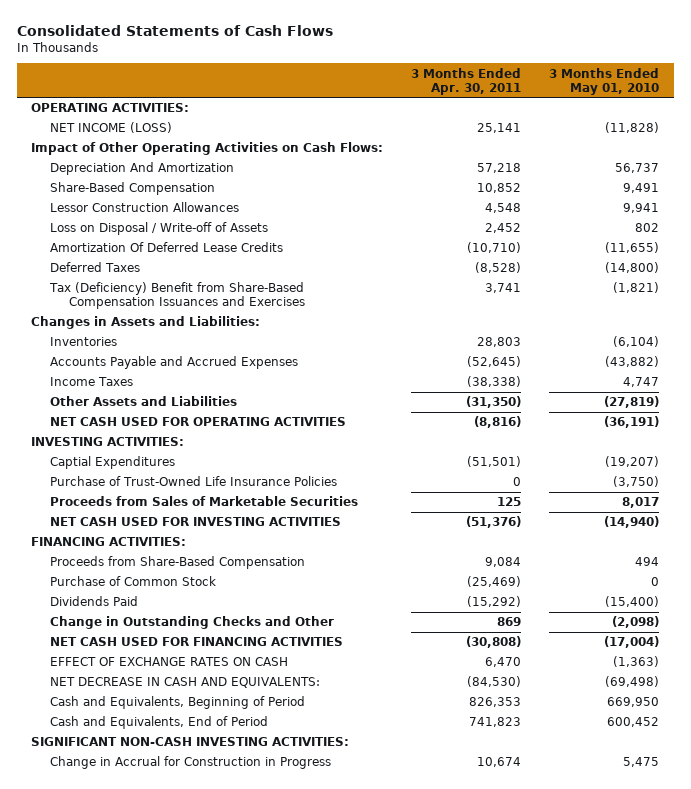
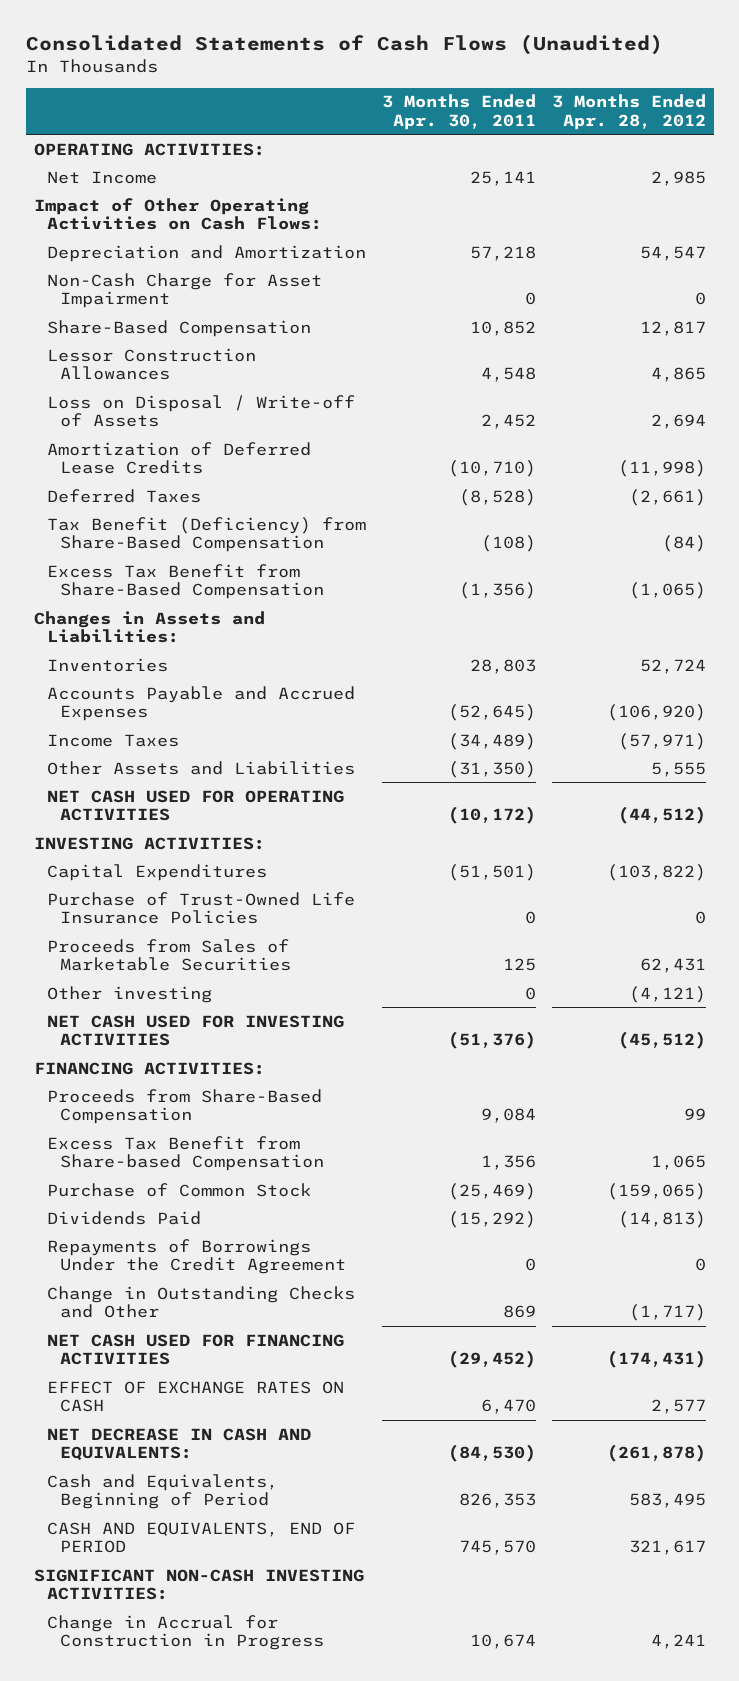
[17,24,334,36] Consolidated Statements of Cash Flows -> [25,34,663,56] Consolidated Statements of Cash Flows (Unaudited)
[549,67,660,95] 3 Months Ended May 01, 2010 -> none
none -> [551,94,706,130] 3 Months Ended Apr. 28, 2012
[50,122,173,134] NET INCOME (LOSS) -> [46,170,157,184] Net Income
[50,162,235,176] Depreciation And Amortization -> [46,244,366,262] Depreciation and Amortization
none -> [46,272,322,309] Non-Cash Charge for Asset Impairment
[50,242,284,253] Amortization Of Deferred Lease Credits -> [46,441,311,475] Amortization of Deferred Lease Credits
[49,282,305,310] Tax (Deficiency) Benefit from Share-Based Compensation Issuances and Exercises -> [46,516,366,553] Tax Benefit (Deficiency) from Share-Based Compensation
[485,283,522,294] 3,741 -> [480,535,536,553] (108)
none -> [46,563,324,600] Excess Tax Benefit from Share-Based Compensation
[467,376,522,388] (38,338) -> [447,732,536,750] (34,489)
[474,416,522,429] (8,816) -> [447,806,536,825] (10,172)
[50,456,176,470] Captial Expenditures -> [46,863,267,881] Capital Expenditures
none -> [46,985,212,1003] Other investing
none -> [46,1135,324,1172] Excess Tax Benefit from Share-based Compensation
none -> [46,1238,346,1275] Repayments of Borrowings Under the Credit Agreement
[466,636,522,649] (30,808) -> [447,1350,536,1369] (29,452)
[50,716,269,730] Cash and Equivalents, End of Period -> [46,1521,355,1554] CASH AND EQUIVALENTS, END OF PERIOD
[469,717,522,728] 741,823 -> [458,1540,536,1556] 745,570

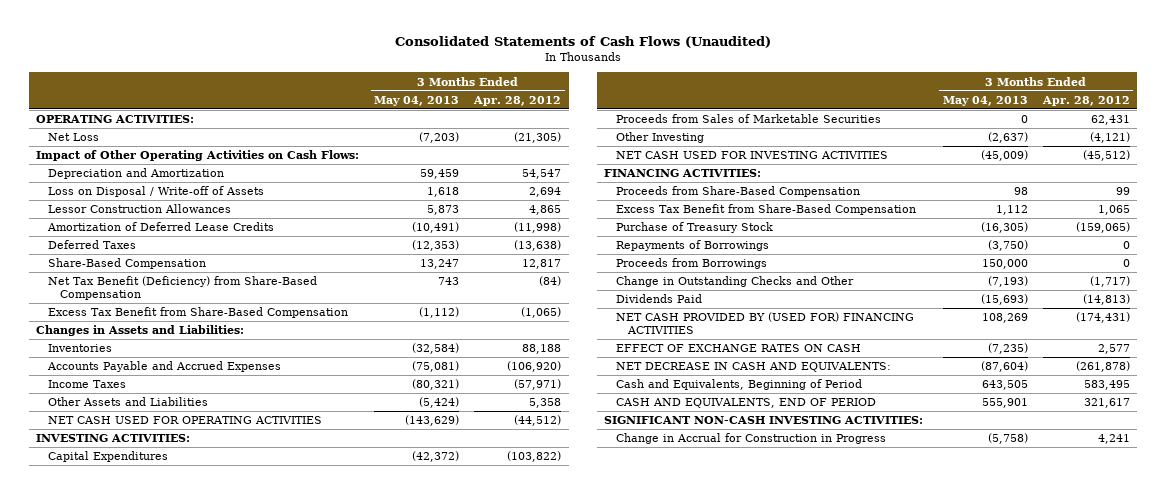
[381,94,536,130] 3 Months Ended Apr. 30, 2011 -> none
none -> [374,95,460,106] May 04, 2013
[46,170,157,184] Net Income -> [48,133,100,142] Net Loss
[650,170,706,186] 2,985 -> [514,132,562,144] (21,305)
[46,272,322,309] Non-Cash Charge for Asset Impairment -> none
[46,347,256,381] Lessor Construction Allowances -> [48,204,232,214] Lessor Construction Allowances
[628,488,706,506] (2,661) -> [514,240,562,252] (13,638)
[46,319,311,337] Share-Based Compensation -> [48,258,207,270] Share-Based Compensation
[46,516,366,553] Tax Benefit (Deficiency) from Share-Based Compensation -> [48,276,318,301] Net Tax Benefit (Deficiency) from Share-Based Compensation
[639,658,706,674] 52,724 -> [522,344,562,355] 88,188
[650,761,706,777] 5,555 -> [529,398,562,409] 5,358
[46,891,355,925] Purchase of Trust-Owned Life Insurance Policies -> none
[46,985,212,1003] Other investing -> [616,132,705,144] Other Investing
[46,1135,324,1172] Excess Tax Benefit from Share-based Compensation -> [616,204,917,216] Excess Tax Benefit from Share-Based Compensation
[46,1182,311,1197] Purchase of Common Stock -> [616,222,774,234] Purchase of Treasury Stock
[46,1238,346,1275] Repayments of Borrowings Under the Credit Agreement -> [616,240,770,252] Repayments of Borrowings
none -> [616,258,768,270] Proceeds from Borrowings
[46,1210,201,1225] Dividends Paid -> [616,294,703,304] Dividends Paid
[46,1333,344,1366] NET CASH USED FOR FINANCING ACTIVITIES -> [616,312,915,335] NET CASH PROVIDED BY (USED FOR) FINANCING ACTIVITIES

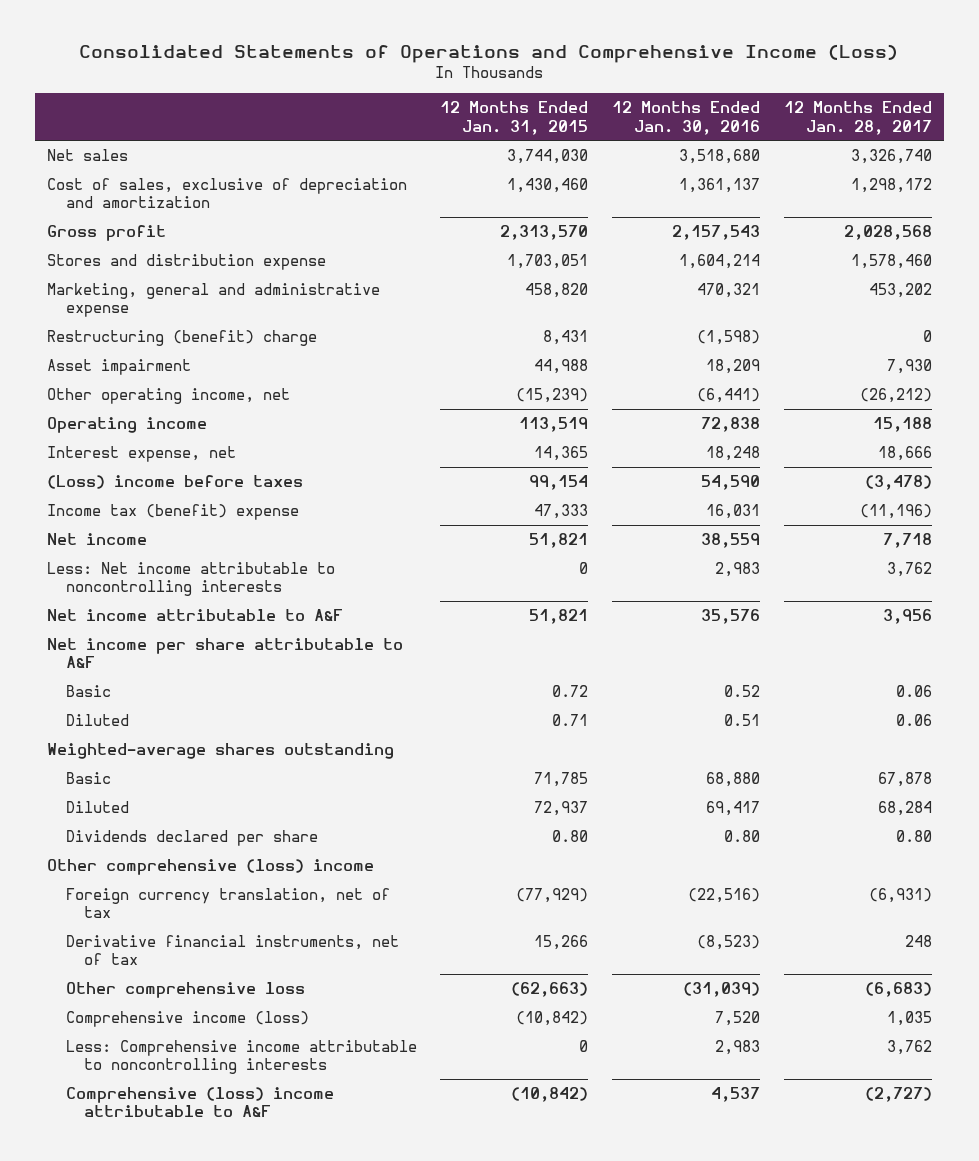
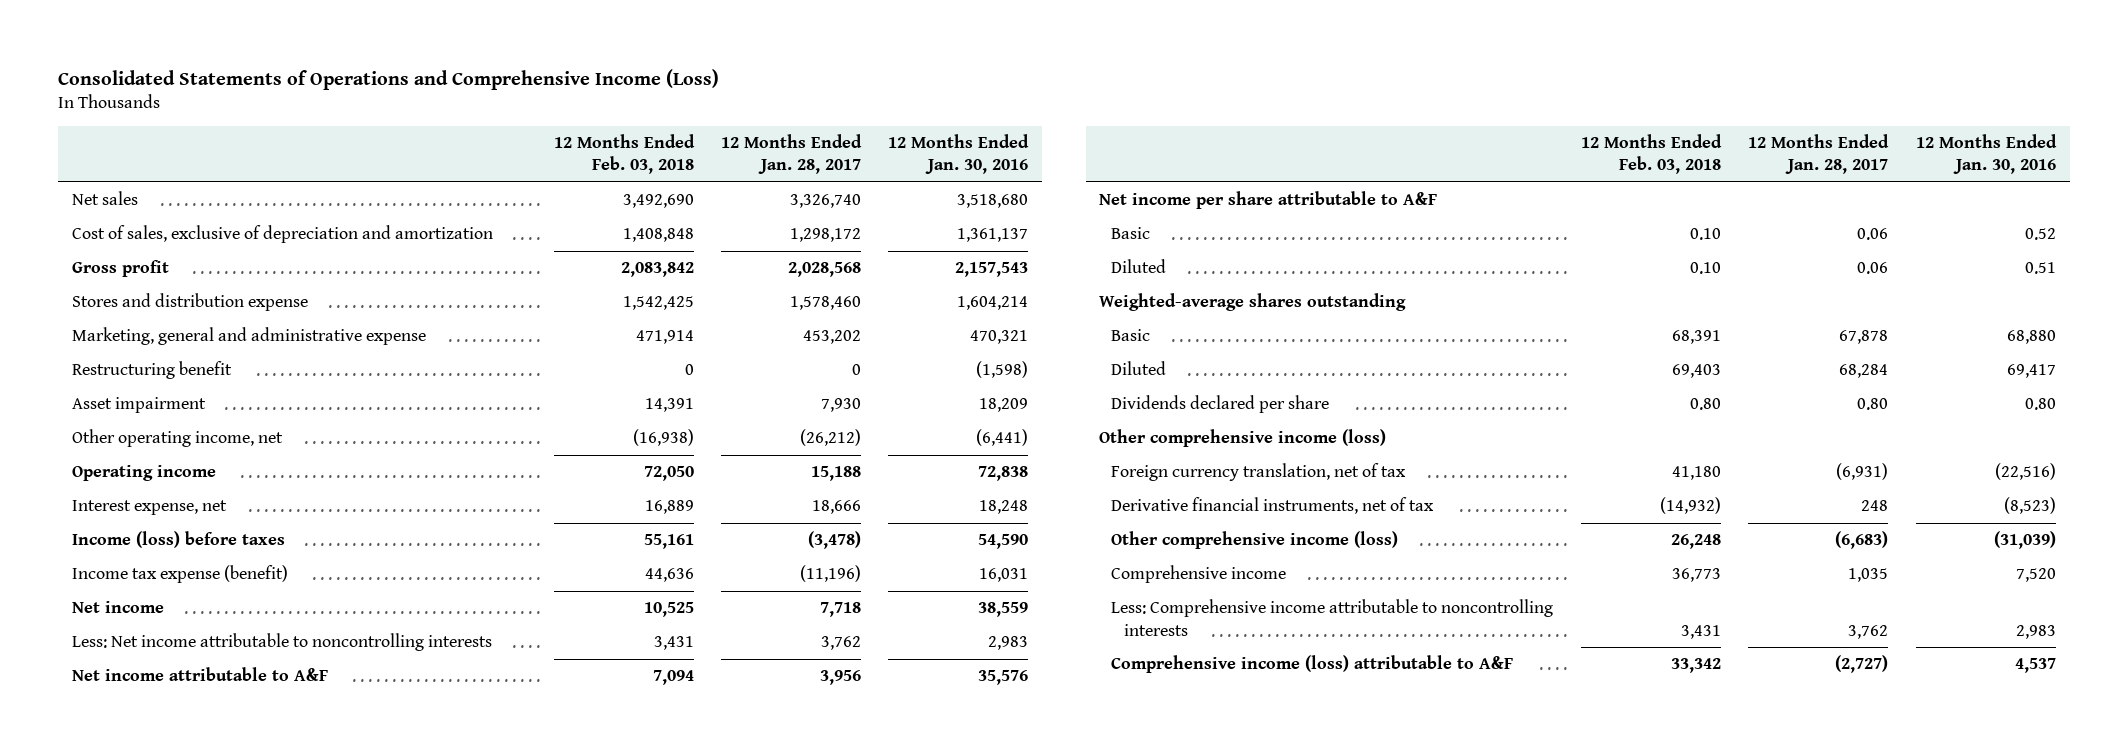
[440,101,589,135] 12 Months Ended Jan. 31, 2015 -> none
none -> [553,133,695,175] 12 Months Ended Feb. 03, 2018
[46,330,317,347] Restructuring (benefit) charge -> [71,361,232,380] Restructuring benefit
[46,475,303,490] (Loss) income before taxes -> [71,531,285,549] Income (loss) before taxes
[46,504,299,521] Income tax (benefit) expense -> [71,565,288,584] Income tax expense (benefit)
[46,859,374,876] Other comprehensive (loss) income -> [1099,429,1387,448] Other comprehensive income (loss)
[65,982,305,999] Other comprehensive loss -> [1111,531,1399,550] Other comprehensive income (loss)
[65,1011,309,1028] Comprehensive income (loss) -> [1111,565,1287,584] Comprehensive income
[65,1087,334,1118] Comprehensive (loss) income attributable to A&F -> [1111,655,1514,674] Comprehensive income (loss) attributable to A&F

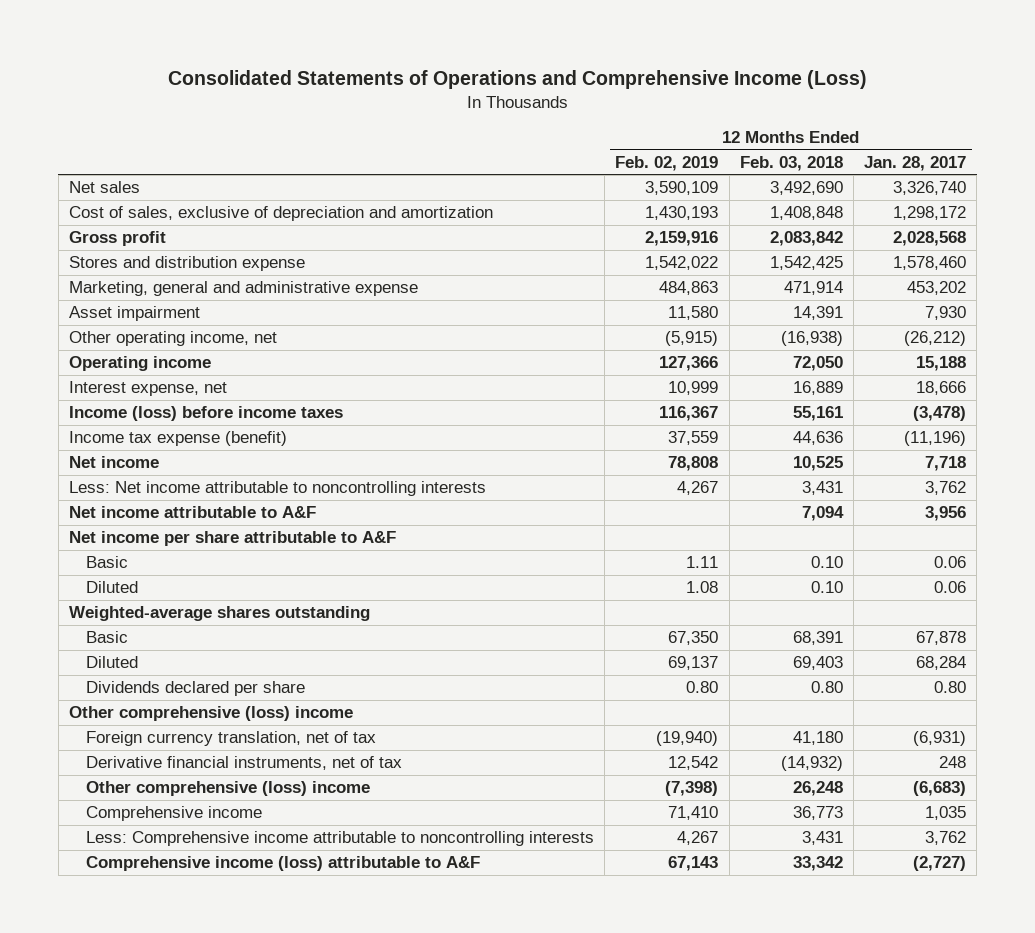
[888,133,1030,175] 12 Months Ended Jan. 30, 2016 -> none
none -> [615,155,719,171] Feb. 02, 2019
[71,361,232,380] Restructuring benefit -> none
[71,531,285,549] Income (loss) before taxes -> [68,406,343,422] Income (loss) before income taxes
[1099,429,1387,448] Other comprehensive income (loss) -> [68,706,353,722] Other comprehensive (loss) income
[1111,531,1399,550] Other comprehensive income (loss) -> [86,781,371,797] Other comprehensive (loss) income

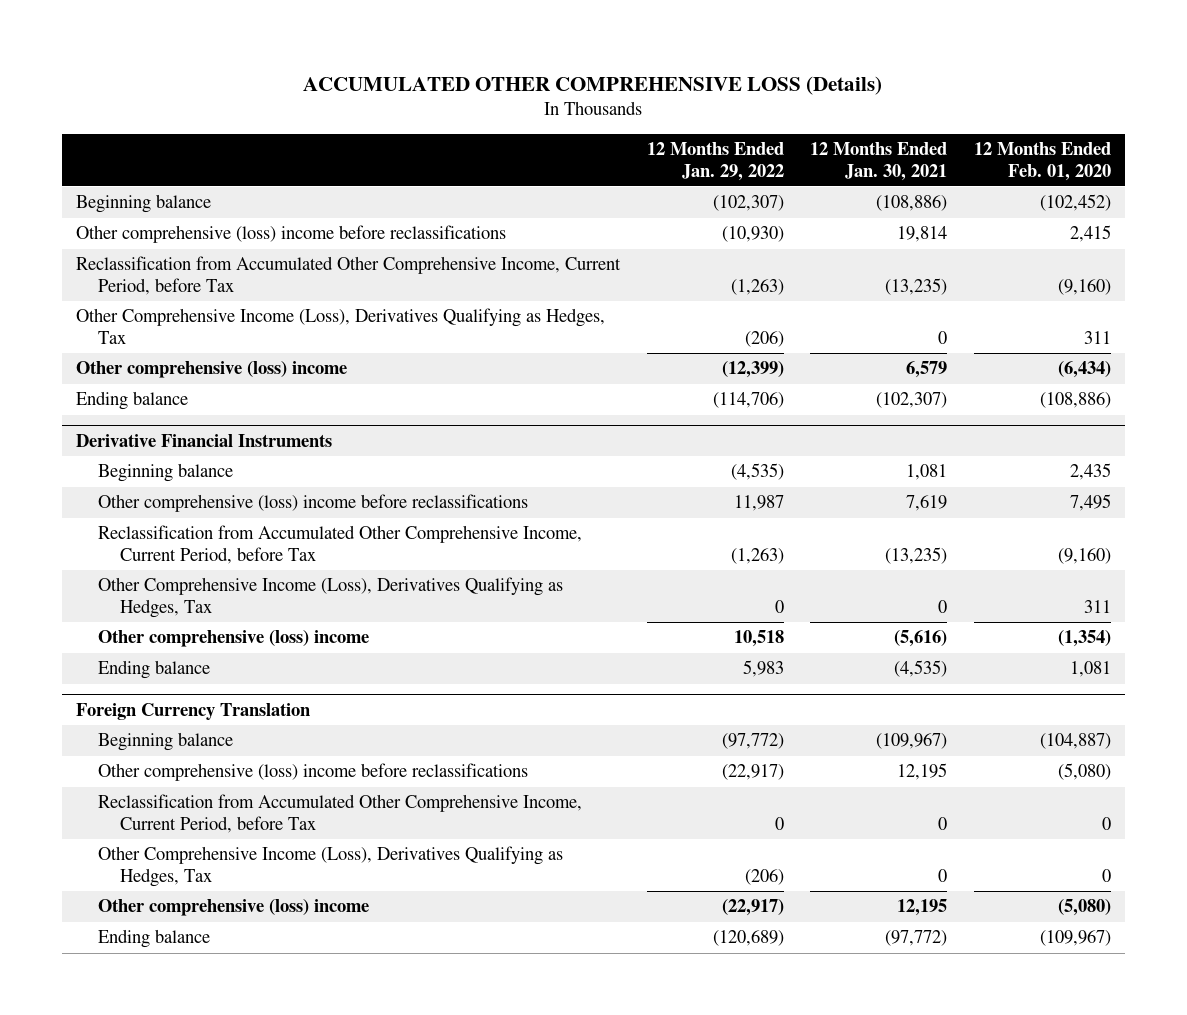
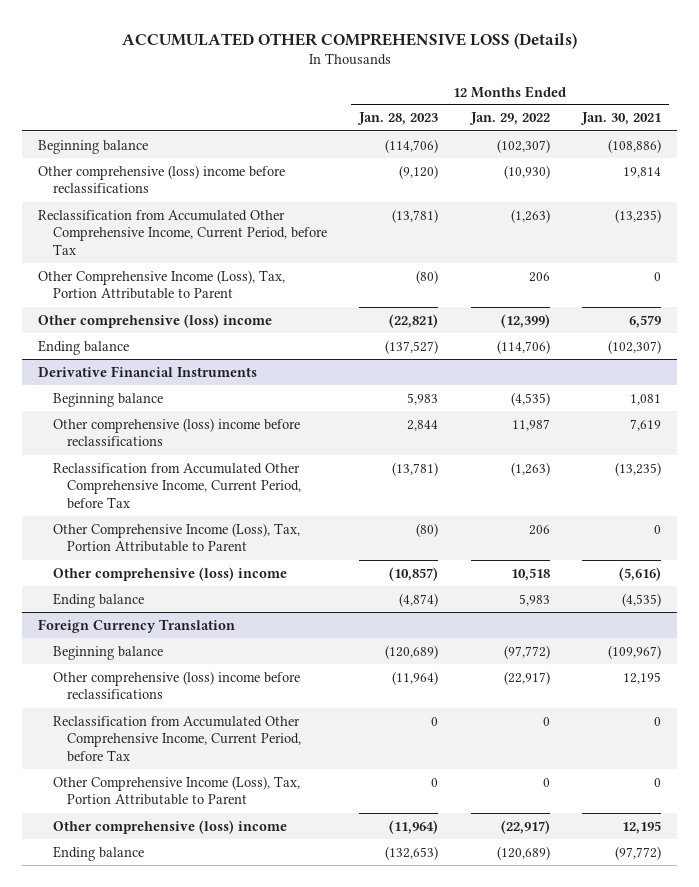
[974,142,1112,181] 12 Months Ended Feb. 01, 2020 -> none
none -> [357,112,439,126] Jan. 28, 2023
[75,308,605,344] Other Comprehensive Income (Loss), Derivatives Qualifying as Hedges, Tax -> none
none -> [38,269,286,300] Other Comprehensive Income (Loss), Tax, Portion Attributable to Parent
[97,577,563,618] Other Comprehensive Income (Loss), Derivatives Qualifying as Hedges, Tax -> none
none -> [52,522,300,553] Other Comprehensive Income (Loss), Tax, Portion Attributable to Parent
[97,846,563,887] Other Comprehensive Income (Loss), Derivatives Qualifying as Hedges, Tax -> none
none -> [52,775,300,806] Other Comprehensive Income (Loss), Tax, Portion Attributable to Parent

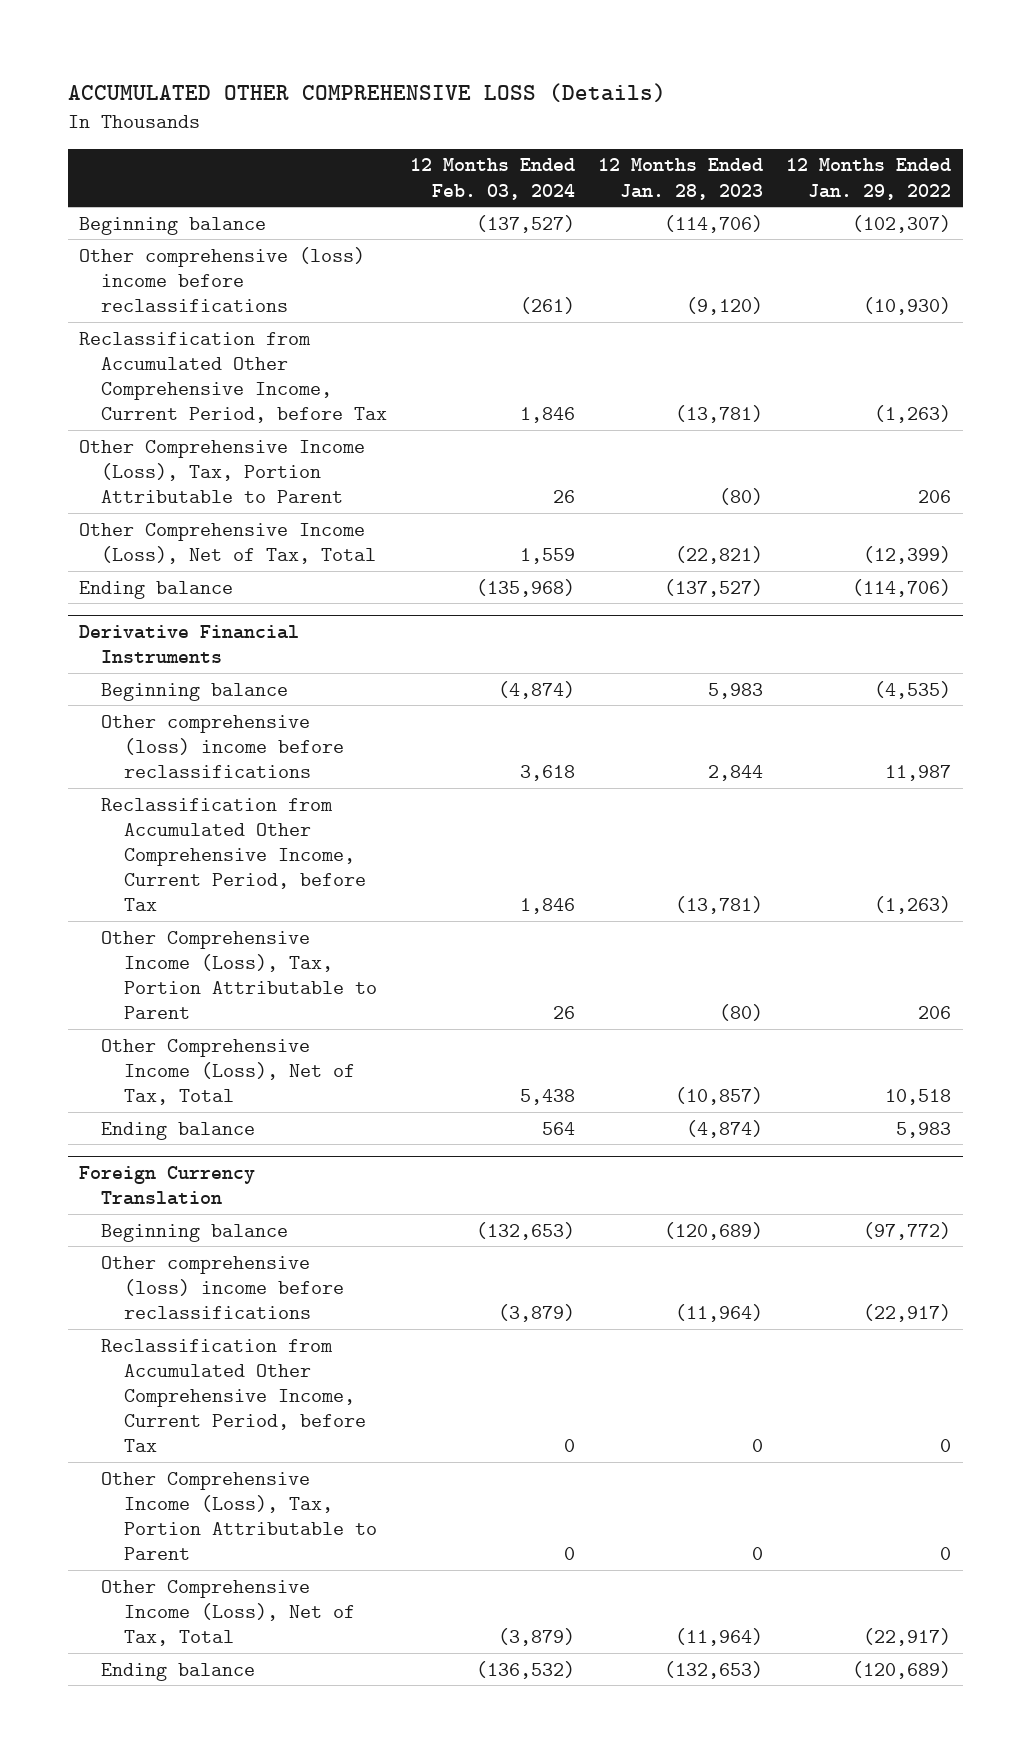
[580,112,662,126] Jan. 30, 2021 -> none
none -> [410,158,576,200] 12 Months Ended Feb. 03, 2024
[38,313,273,328] Other comprehensive (loss) income -> [79,522,377,564] Other Comprehensive Income (Loss), Net of Tax, Total
[52,566,287,581] Other comprehensive (loss) income -> [101,1038,355,1105] Other Comprehensive Income (Loss), Net of Tax, Total
[52,819,287,834] Other comprehensive (loss) income -> [101,1579,355,1646] Other Comprehensive Income (Loss), Net of Tax, Total

